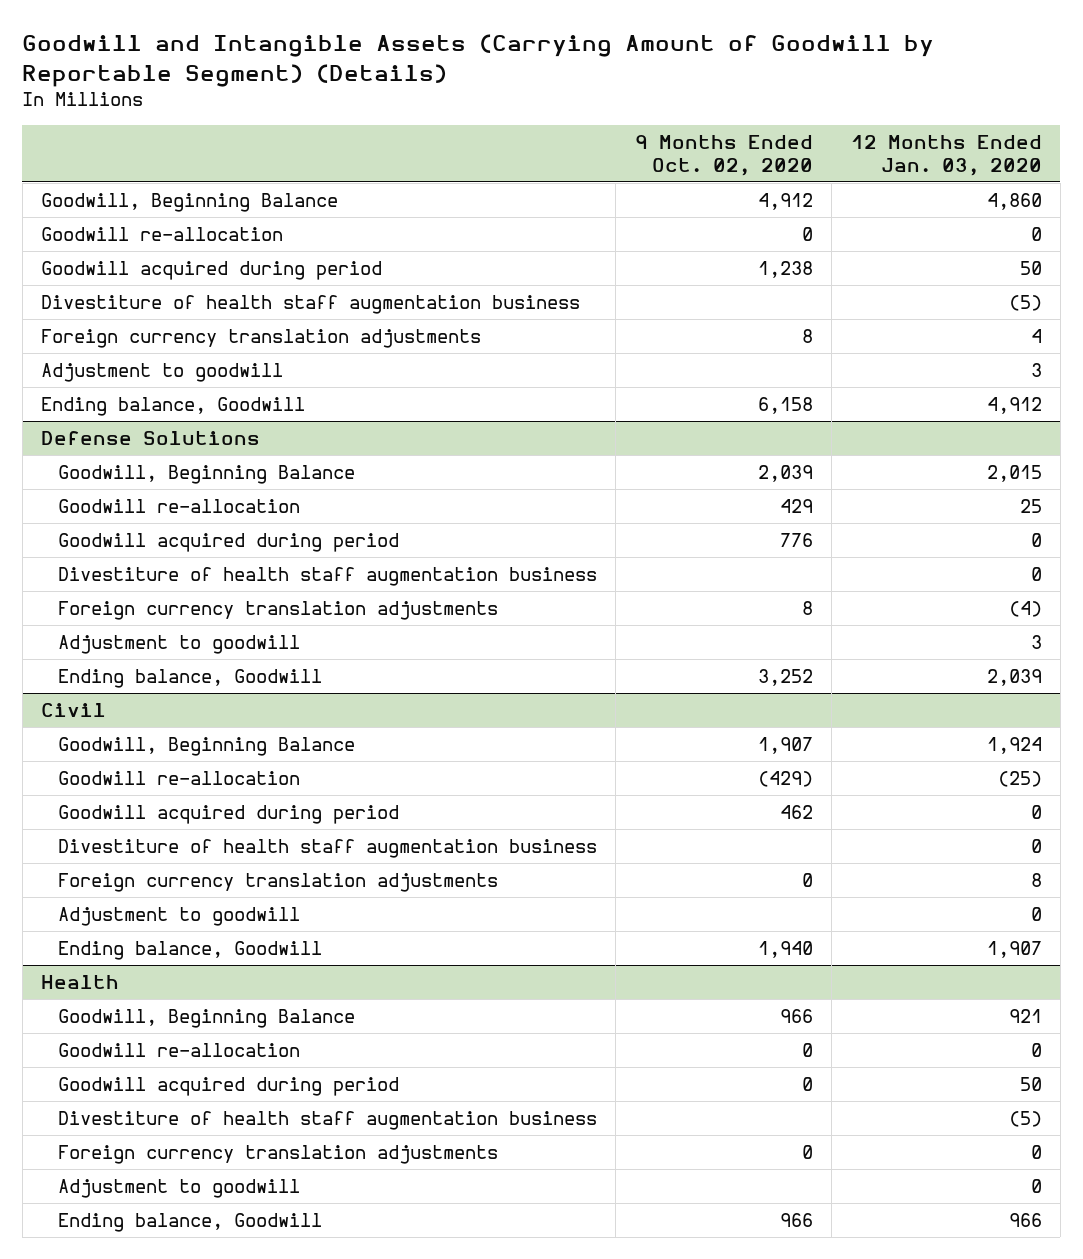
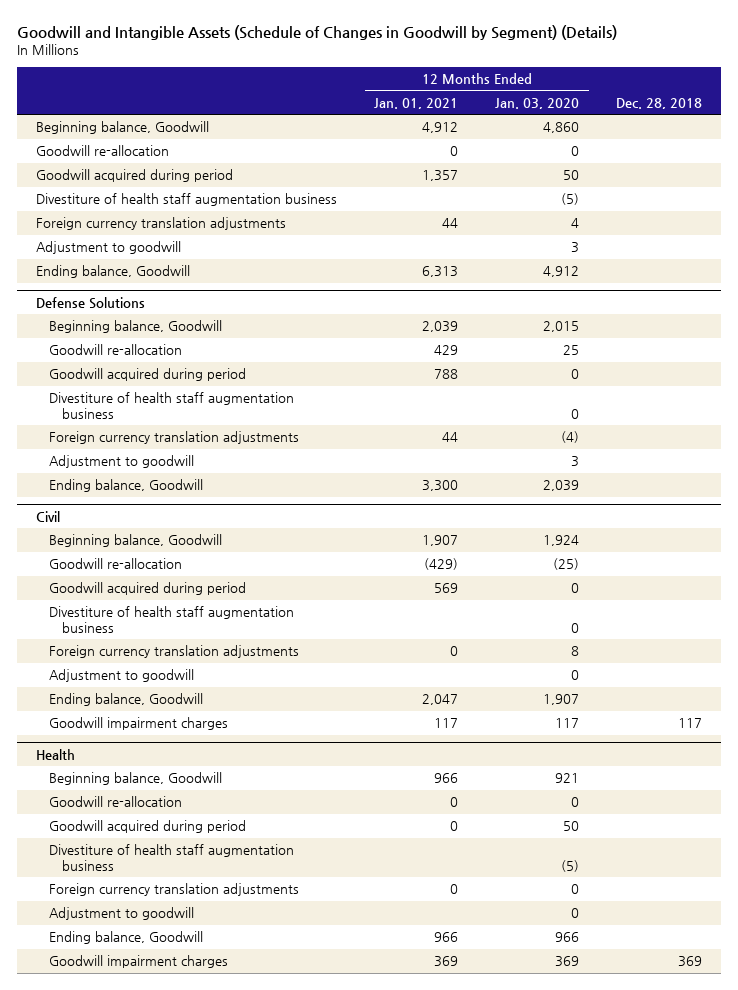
[22,34,935,87] Goodwill and Intangible Assets (Carrying Amount of Goodwill by Reportable Segment) (Details) -> [17,25,618,41] Goodwill and Intangible Assets (Schedule of Changes in Goodwill by Segment) (Details)
[634,134,813,176] 9 Months Ended Oct. 02, 2020 -> none
none -> [374,97,459,109] Jan. 01, 2021
none -> [616,97,703,109] Dec. 28, 2018
[41,193,339,213] Goodwill, Beginning Balance -> [35,121,209,135] Beginning balance, Goodwill
[57,465,355,485] Goodwill, Beginning Balance -> [49,320,223,334] Beginning balance, Goodwill
[57,737,355,757] Goodwill, Beginning Balance -> [49,534,223,548] Beginning balance, Goodwill
none -> [49,717,229,731] Goodwill impairment charges
[57,1009,355,1029] Goodwill, Beginning Balance -> [49,772,223,786] Beginning balance, Goodwill
none -> [49,955,229,969] Goodwill impairment charges

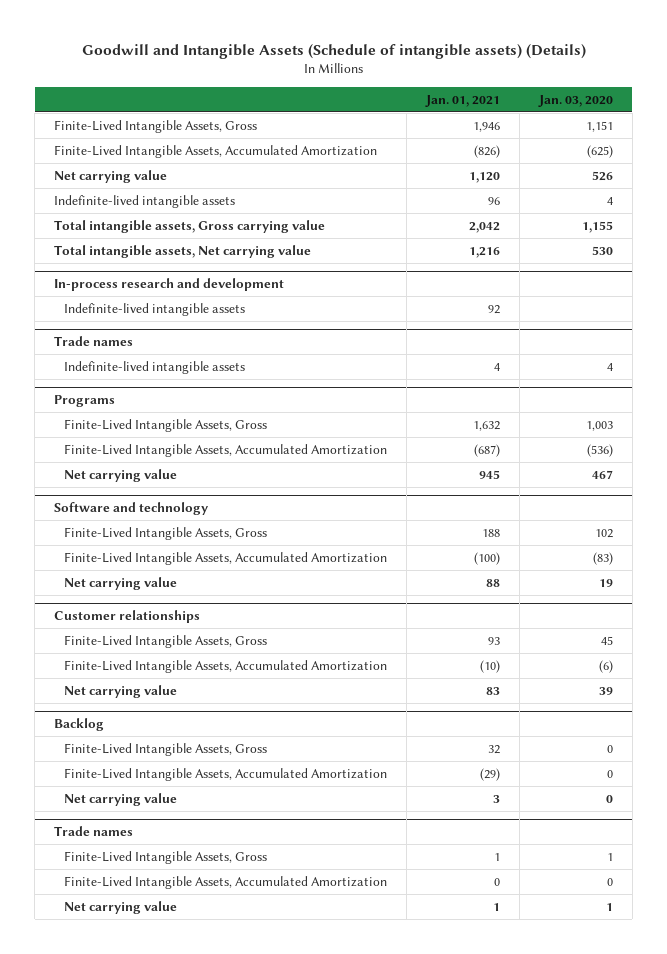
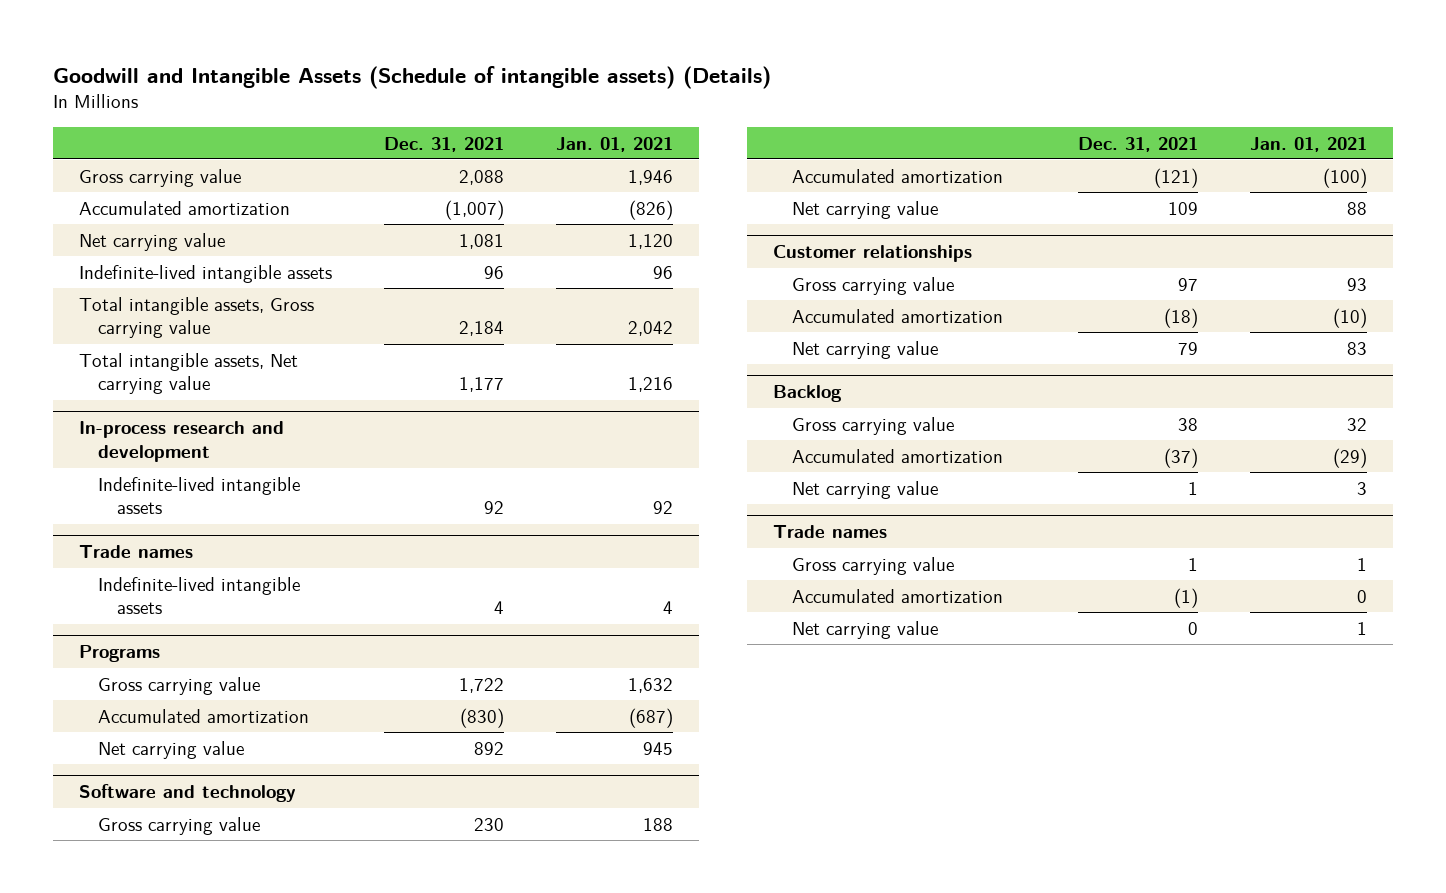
[537,94,613,107] Jan. 03, 2020 -> none
none -> [384,136,505,152] Dec. 31, 2021
[54,119,258,133] Finite-Lived Intangible Assets, Gross -> [79,168,242,187] Gross carrying value
[54,144,378,158] Finite-Lived Intangible Assets, Accumulated Amortization -> [79,200,291,215] Accumulated amortization
[63,418,267,432] Finite-Lived Intangible Assets, Gross -> [98,676,261,695] Gross carrying value
[63,443,387,457] Finite-Lived Intangible Assets, Accumulated Amortization -> [98,708,310,723] Accumulated amortization
[63,526,267,540] Finite-Lived Intangible Assets, Gross -> [98,816,261,835] Gross carrying value
[63,551,387,565] Finite-Lived Intangible Assets, Accumulated Amortization -> [791,168,1003,183] Accumulated amortization
[63,634,267,648] Finite-Lived Intangible Assets, Gross -> [791,276,954,295] Gross carrying value
[63,659,387,673] Finite-Lived Intangible Assets, Accumulated Amortization -> [791,308,1003,323] Accumulated amortization
[63,742,267,756] Finite-Lived Intangible Assets, Gross -> [791,416,954,435] Gross carrying value
[63,767,387,781] Finite-Lived Intangible Assets, Accumulated Amortization -> [791,448,1003,463] Accumulated amortization
[63,850,267,864] Finite-Lived Intangible Assets, Gross -> [791,556,954,575] Gross carrying value
[63,875,387,889] Finite-Lived Intangible Assets, Accumulated Amortization -> [791,588,1003,603] Accumulated amortization

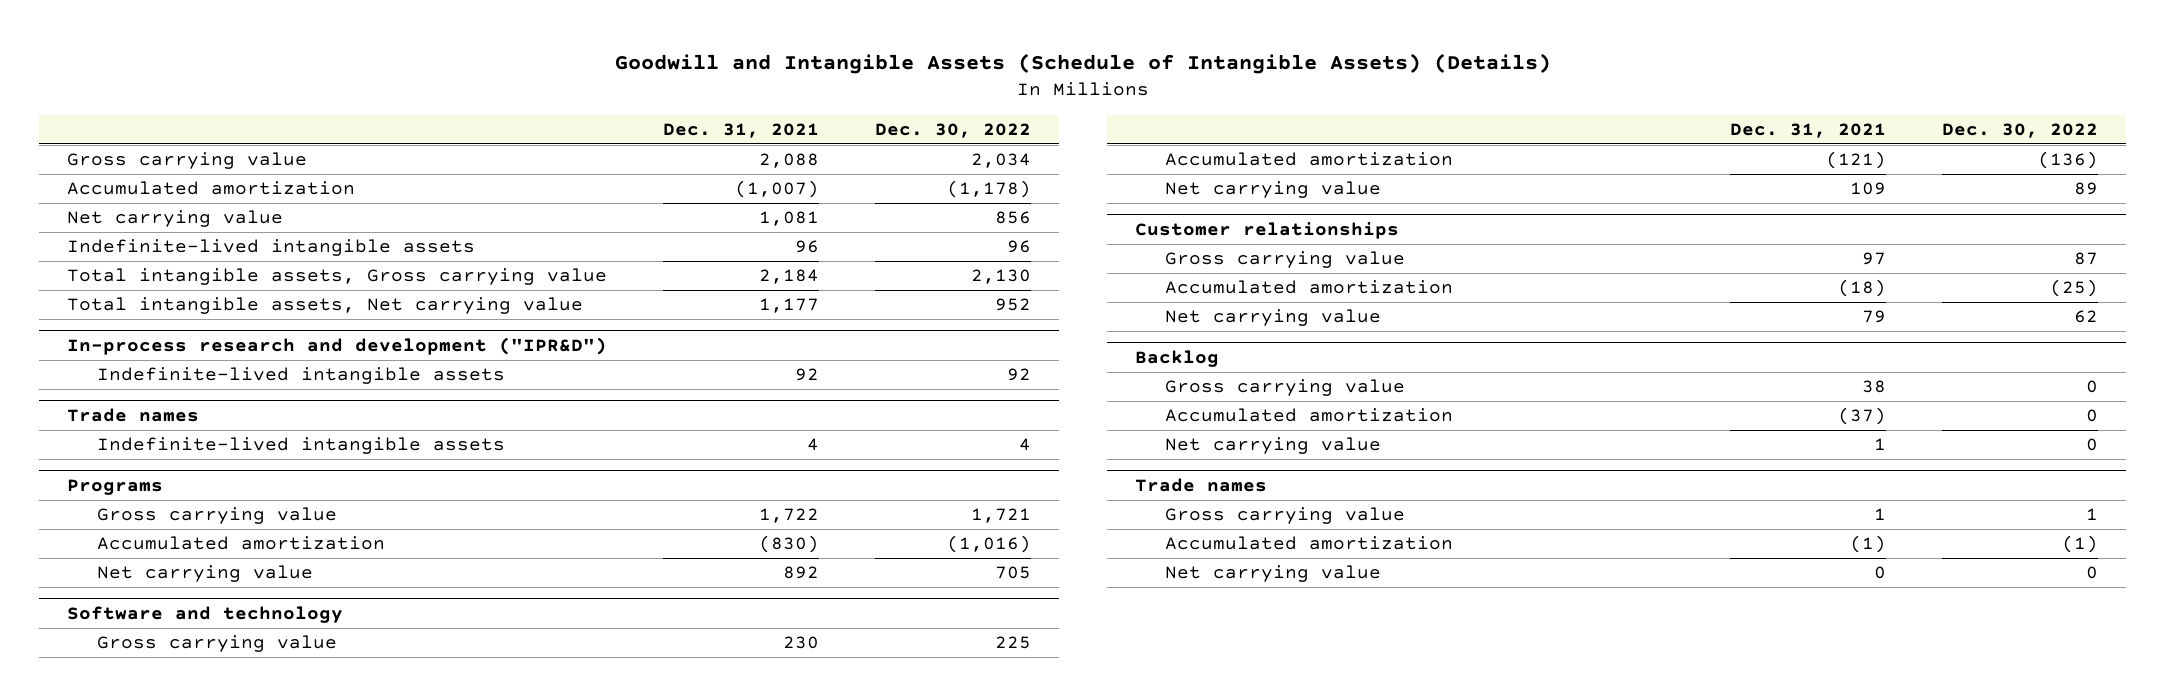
[53,65,772,89] Goodwill and Intangible Assets (Schedule of intangible assets) (Details) -> [614,53,1551,75] Goodwill and Intangible Assets (Schedule of Intangible Assets) (Details)
[556,136,674,152] Jan. 01, 2021 -> none
none -> [874,122,1031,138] Dec. 30, 2022
[79,421,285,463] In-process research and development -> [67,336,608,355] In-process research and development ("IPR&D")

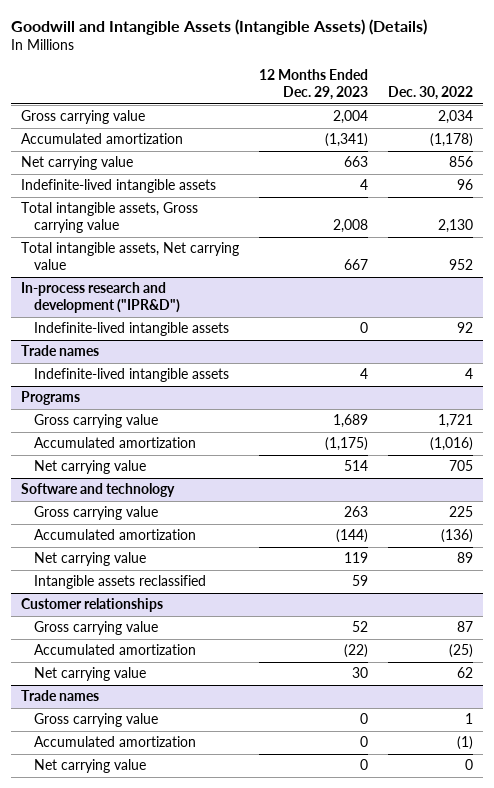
[614,53,1551,75] Goodwill and Intangible Assets (Schedule of Intangible Assets) (Details) -> [11,18,428,35] Goodwill and Intangible Assets (Intangible Assets) (Details)
[662,122,819,138] Dec. 31, 2021 -> none
none -> [259,68,369,100] 12 Months Ended Dec. 29, 2023
none -> [33,575,206,590] Intangible assets reclassified
[1134,349,1219,367] Backlog -> none
[1164,379,1405,397] Gross carrying value -> none
[1164,408,1453,423] Accumulated amortization -> none
[1164,437,1381,455] Net carrying value -> none

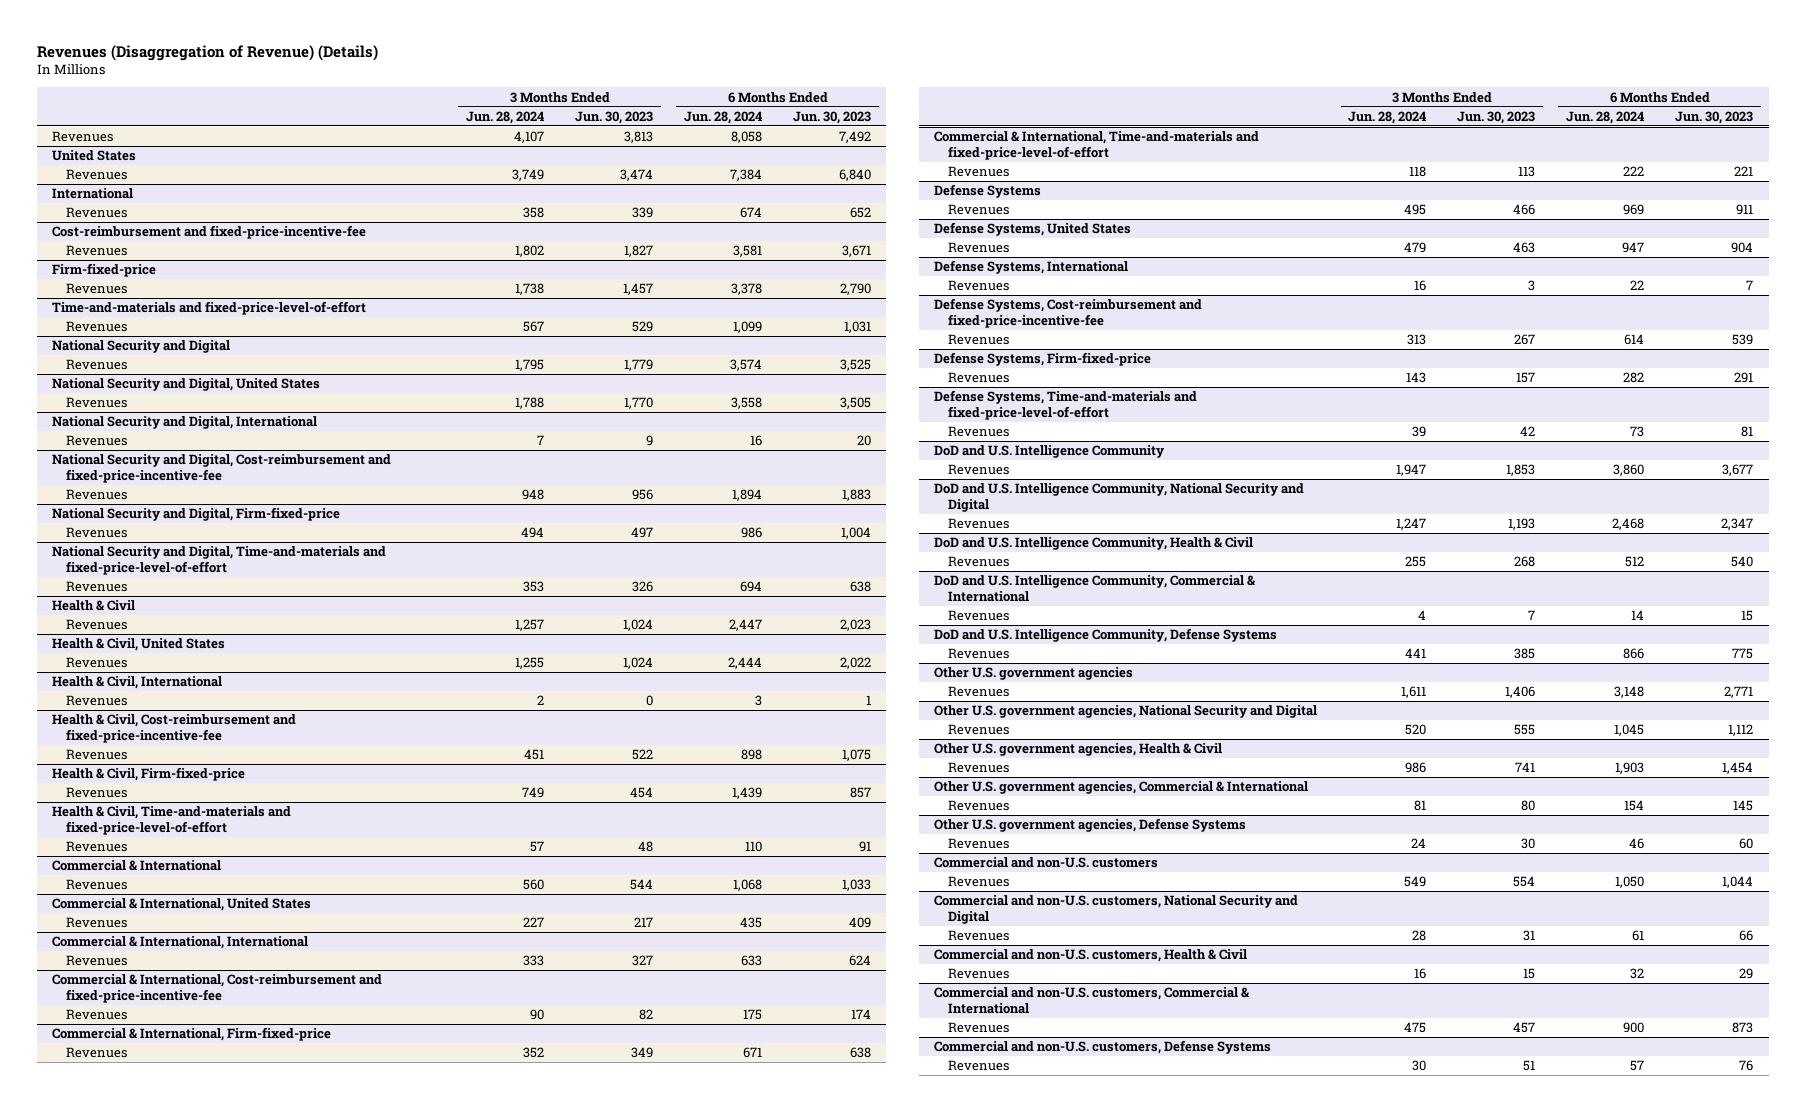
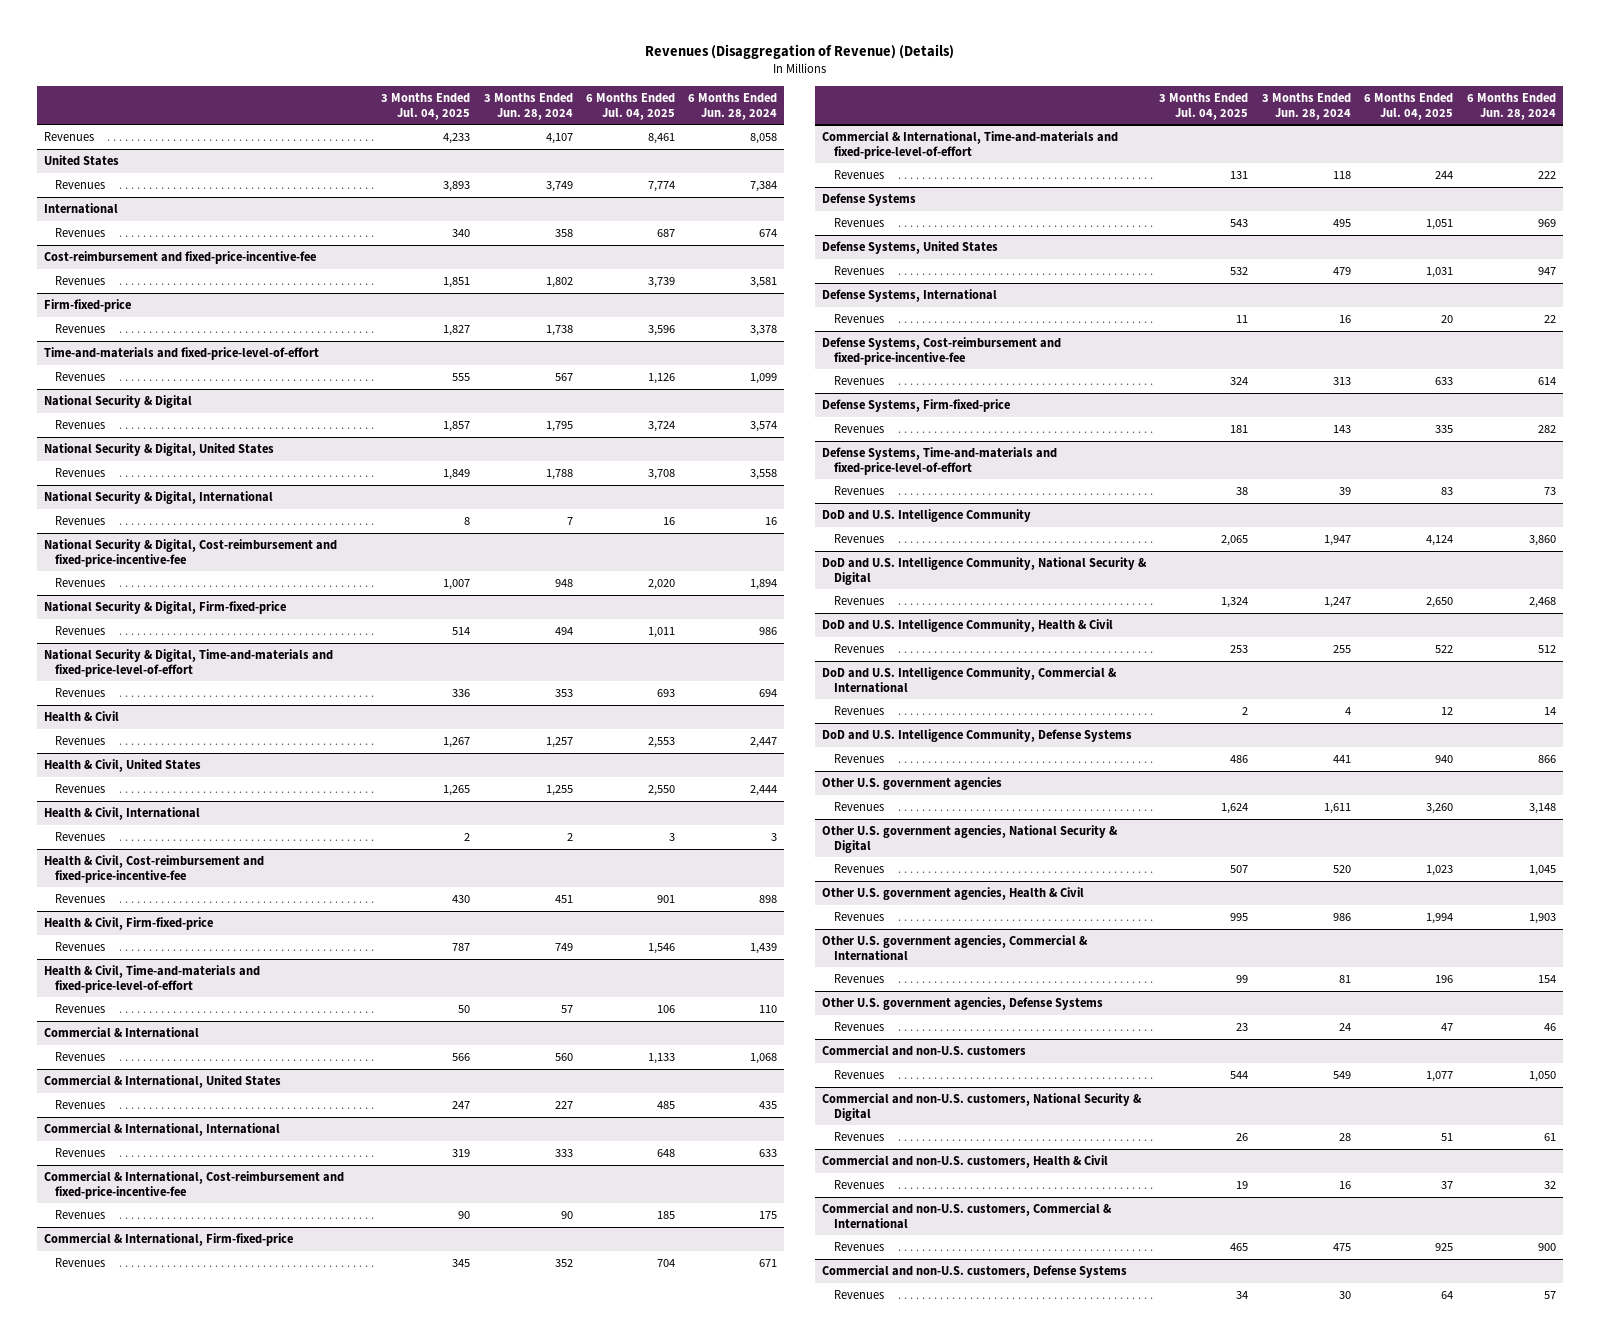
[575,110,654,124] Jun. 30, 2023 -> none
[792,110,871,124] Jun. 30, 2023 -> none
none -> [381,92,471,120] 3 Months Ended Jul. 04, 2025
none -> [585,92,675,120] 6 Months Ended Jul. 04, 2025
[52,340,231,354] National Security and Digital -> [43,394,192,408] National Security & Digital
[52,378,321,392] National Security and Digital, United States -> [43,442,274,456] National Security & Digital, United States
[52,416,318,430] National Security and Digital, International -> [43,490,273,504] National Security & Digital, International
[52,454,392,483] National Security and Digital, Cost-reimbursement and fixed-price-incentive-fee -> [43,538,337,567] National Security & Digital, Cost-reimbursement and fixed-price-incentive-fee
[52,507,341,522] National Security and Digital, Firm-fixed-price -> [43,600,286,614] National Security & Digital, Firm-fixed-price
[52,546,387,575] National Security and Digital, Time-and-materials and fixed-price-level-of-effort -> [43,648,333,677] National Security & Digital, Time-and-materials and fixed-price-level-of-effort
[934,483,1305,512] DoD and U.S. Intelligence Community, National Security and Digital -> [822,556,1148,585] DoD and U.S. Intelligence Community, National Security & Digital
[934,705,1318,719] Other U.S. government agencies, National Security and Digital -> [822,824,1119,853] Other U.S. government agencies, National Security & Digital
[934,895,1299,924] Commercial and non-U.S. customers, National Security and Digital -> [822,1092,1143,1121] Commercial and non-U.S. customers, National Security & Digital

